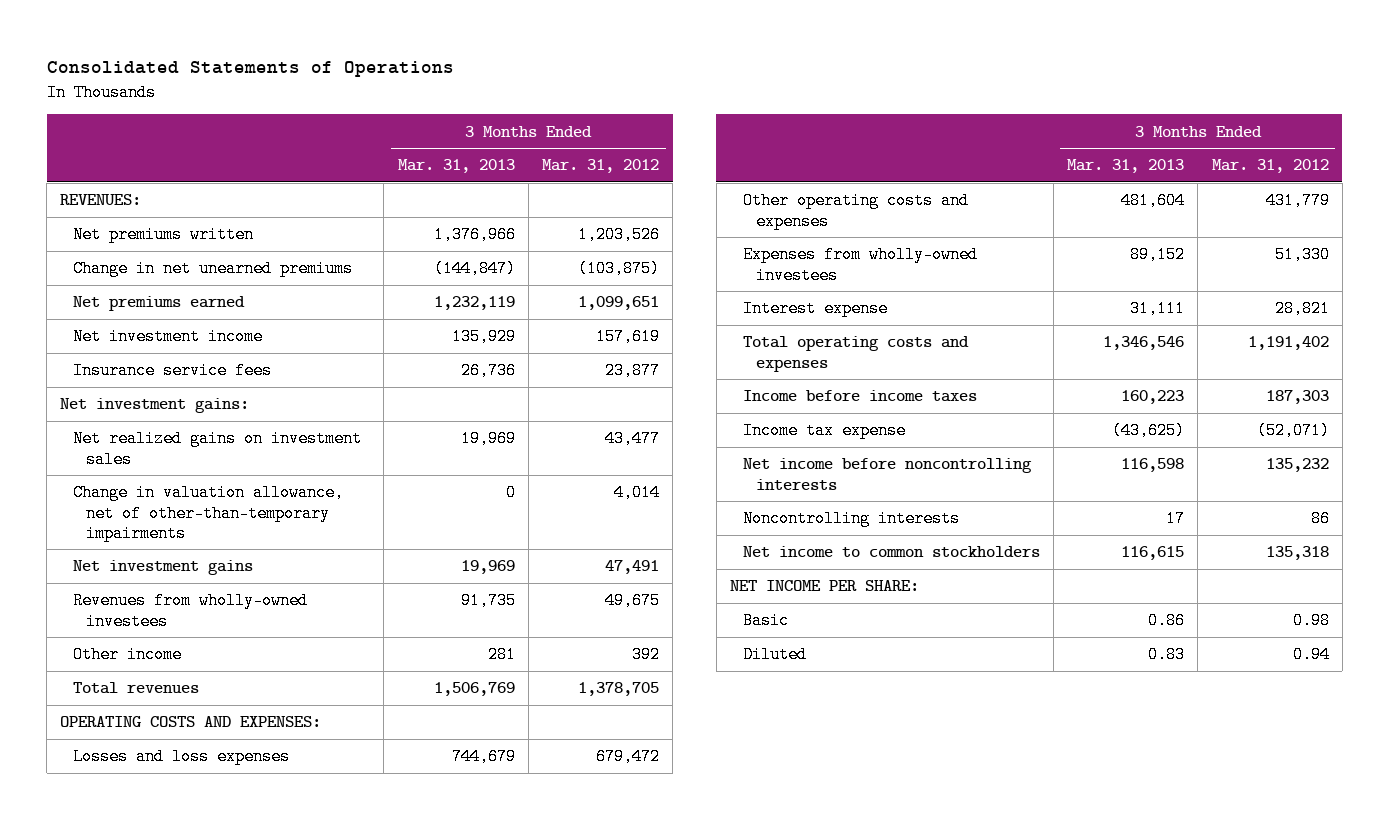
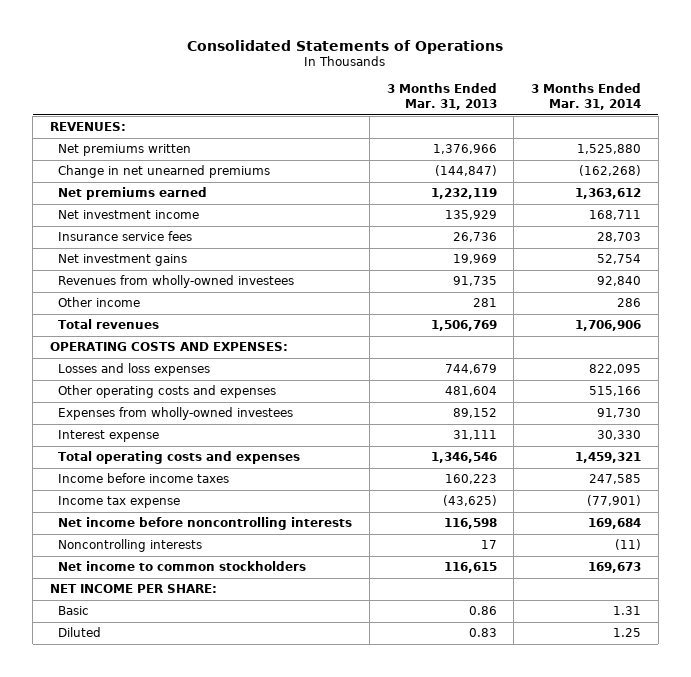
[541,159,659,174] Mar. 31, 2012 -> none
none -> [531,83,642,110] 3 Months Ended Mar. 31, 2014
[60,398,250,414] Net investment gains: -> none
[73,430,363,468] Net realized gains on investment sales -> none
[73,484,345,542] Change in valuation allowance, net of other-than-temporary impairments -> none

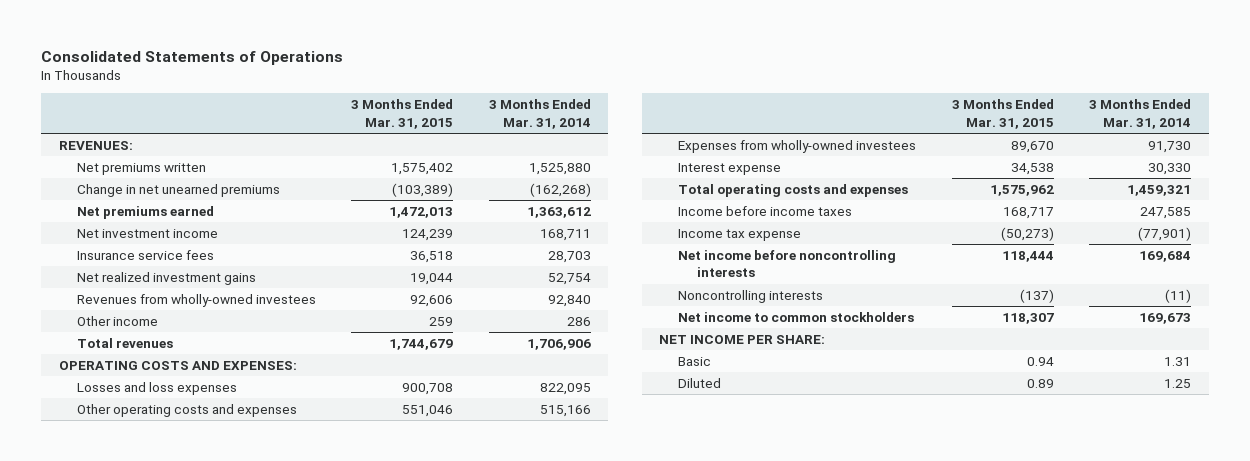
[386,83,497,110] 3 Months Ended Mar. 31, 2013 -> none
none -> [351,99,454,129] 3 Months Ended Mar. 31, 2015
[58,254,188,267] Net investment gains -> [77,271,257,285] Net realized investment gains

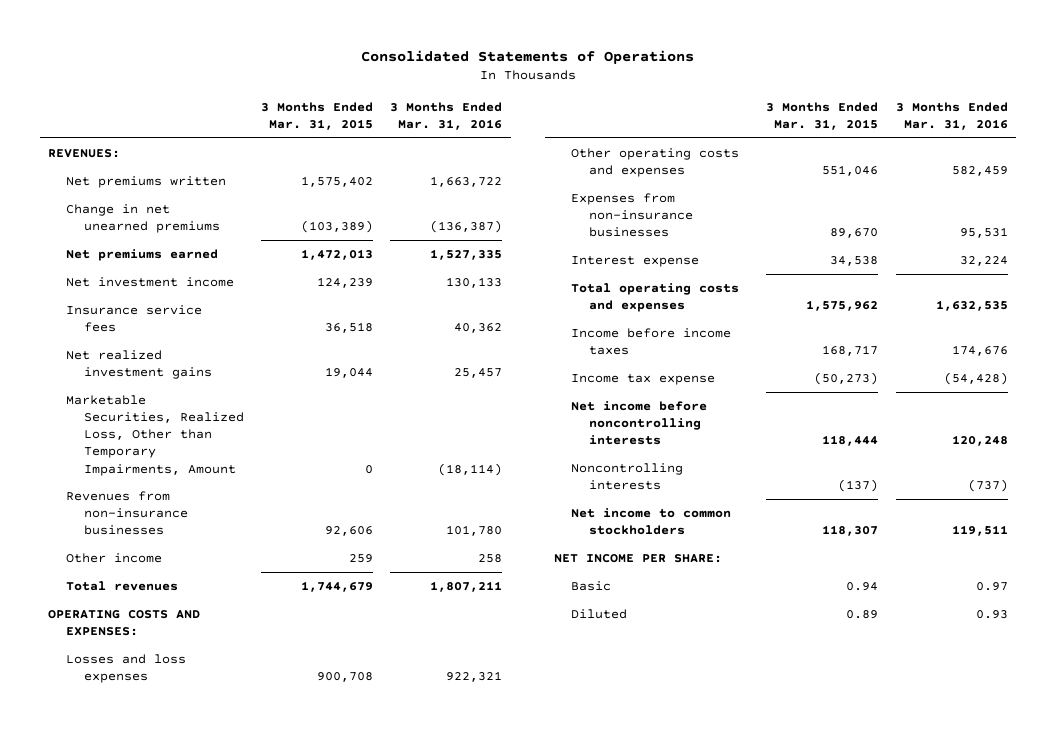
[488,99,591,129] 3 Months Ended Mar. 31, 2014 -> none
none -> [390,101,503,131] 3 Months Ended Mar. 31, 2016
none -> [66,394,244,476] Marketable Securities, Realized Loss, Other than Temporary Impairments, Amount
[77,293,317,307] Revenues from wholly-owned investees -> [66,490,188,536] Revenues from non-insurance businesses
[678,139,917,153] Expenses from wholly-owned investees -> [571,192,694,238] Expenses from non-insurance businesses

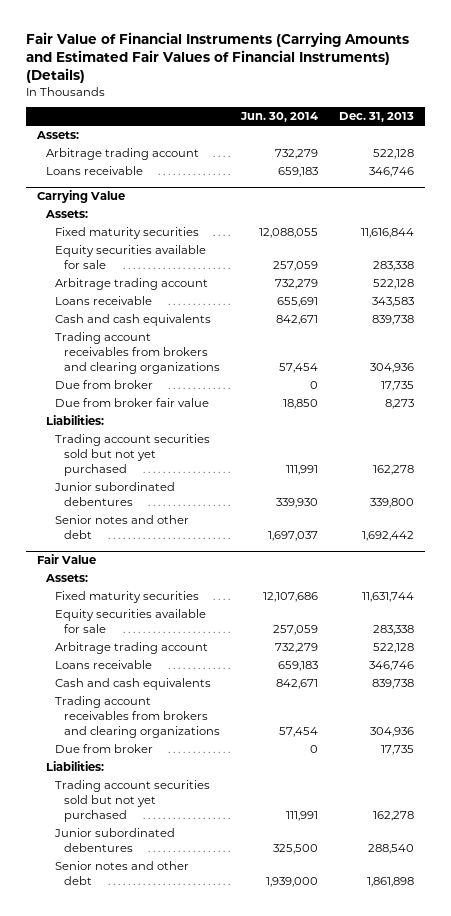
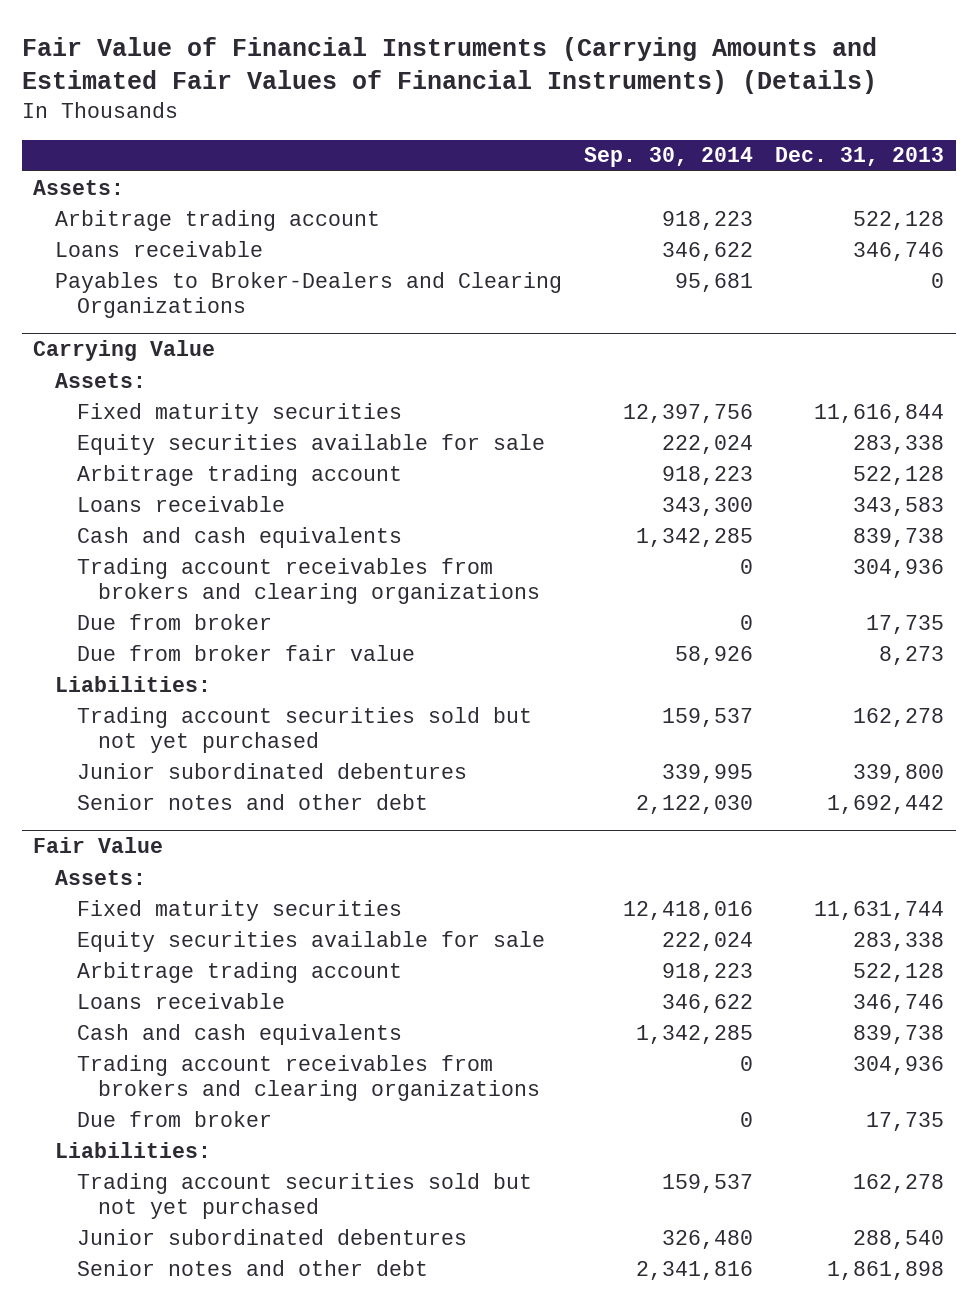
[239,112,318,123] Jun. 30, 2014 -> none
none -> [584,147,754,168] Sep. 30, 2014
none -> [54,271,562,318] Payables to Broker-Dealers and Clearing Organizations

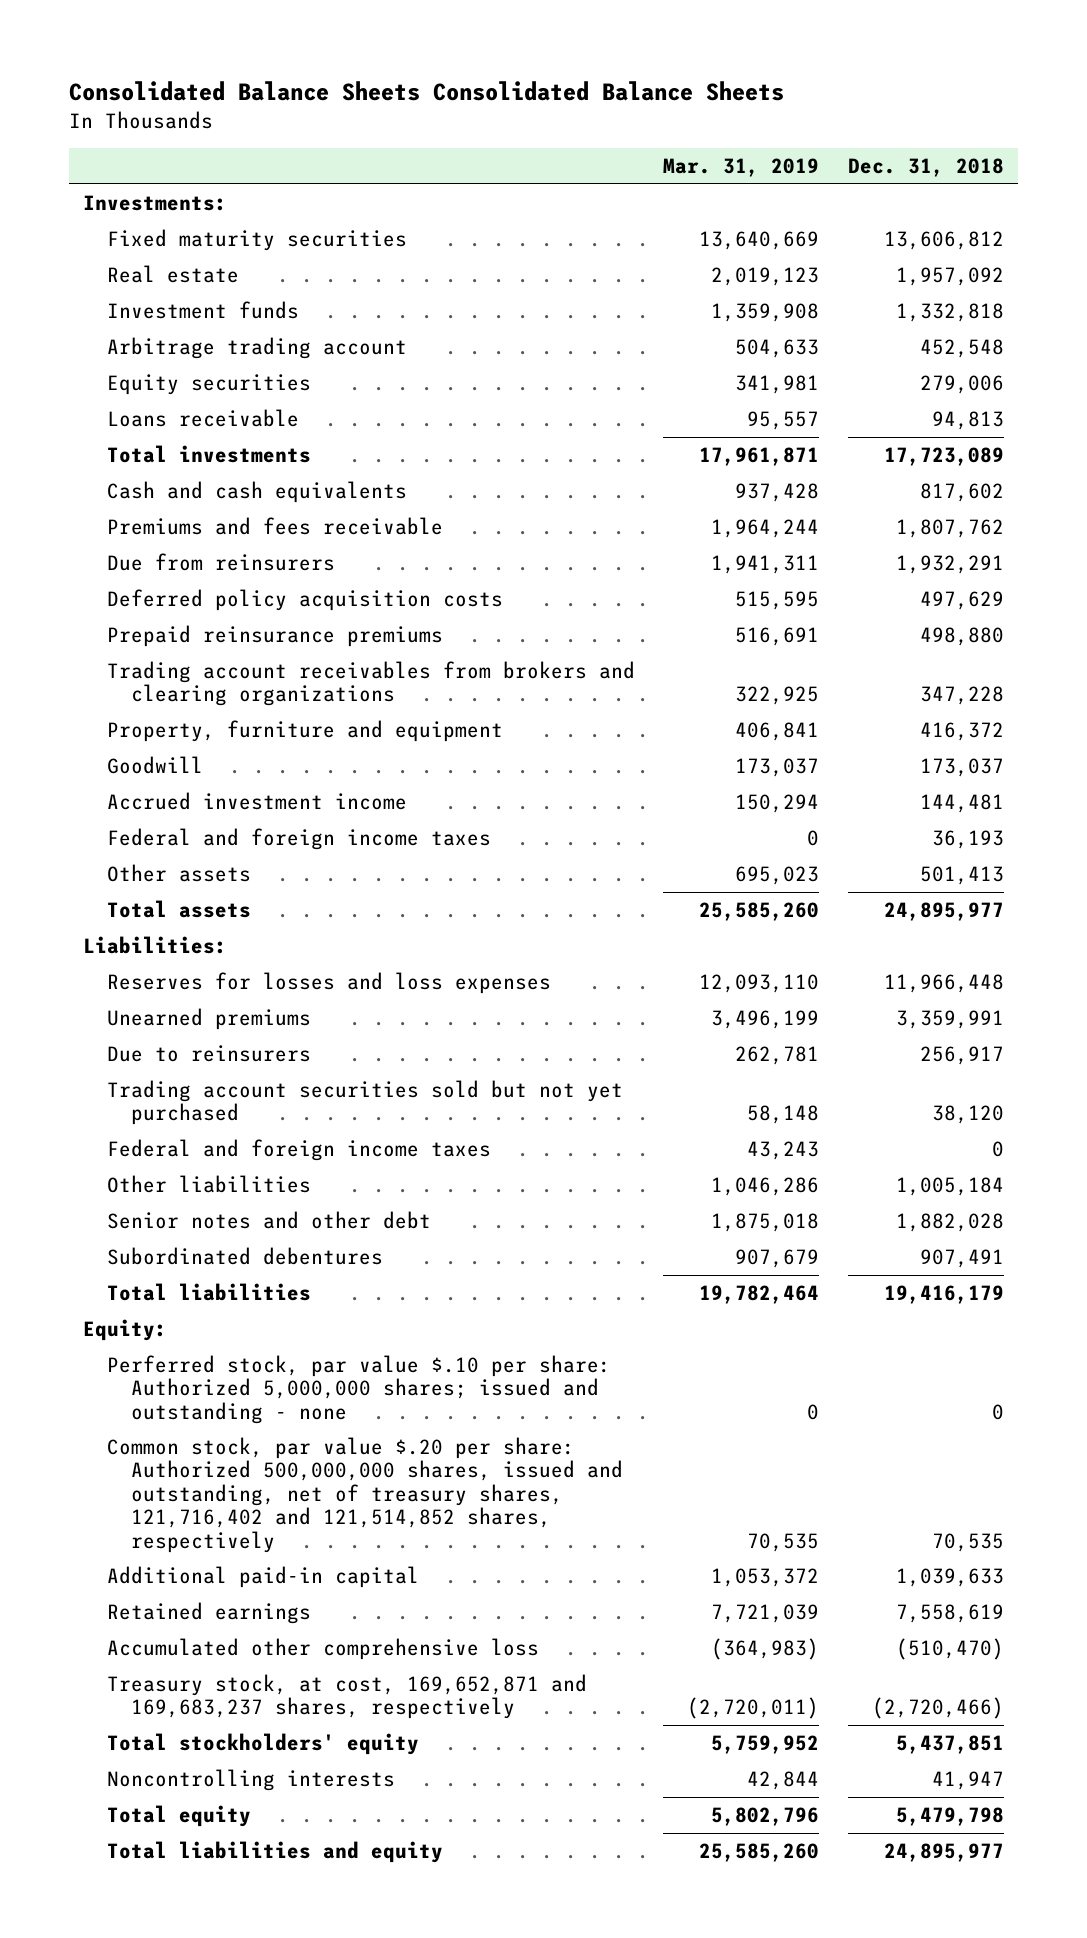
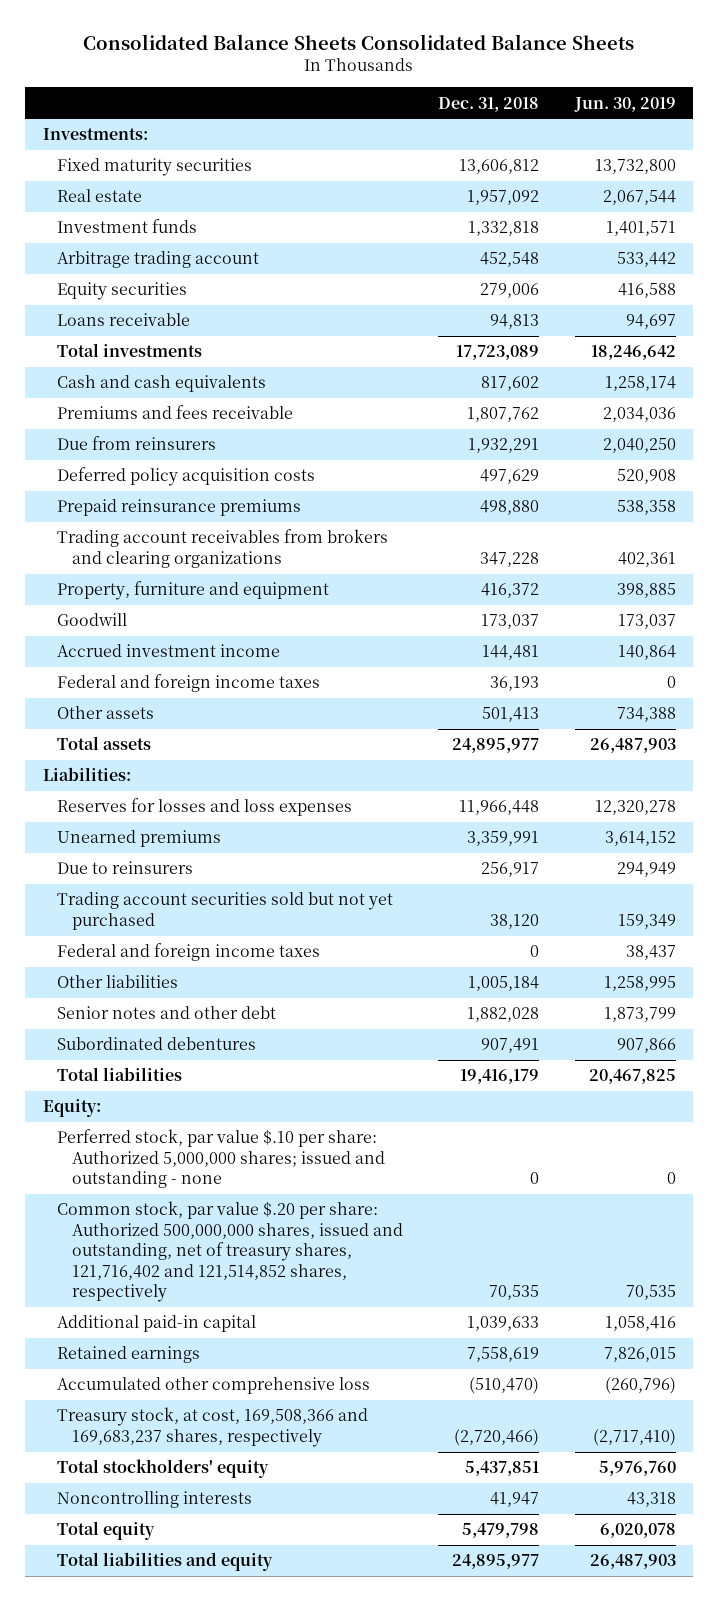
[663,157,820,177] Mar. 31, 2019 -> none
none -> [573,96,676,112] Jun. 30, 2019
[107,1673,588,1720] Treasury stock, at cost, 169,652,871 and 169,683,237 shares, respectively -> [57,1407,369,1447] Treasury stock, at cost, 169,508,366 and 169,683,237 shares, respectively

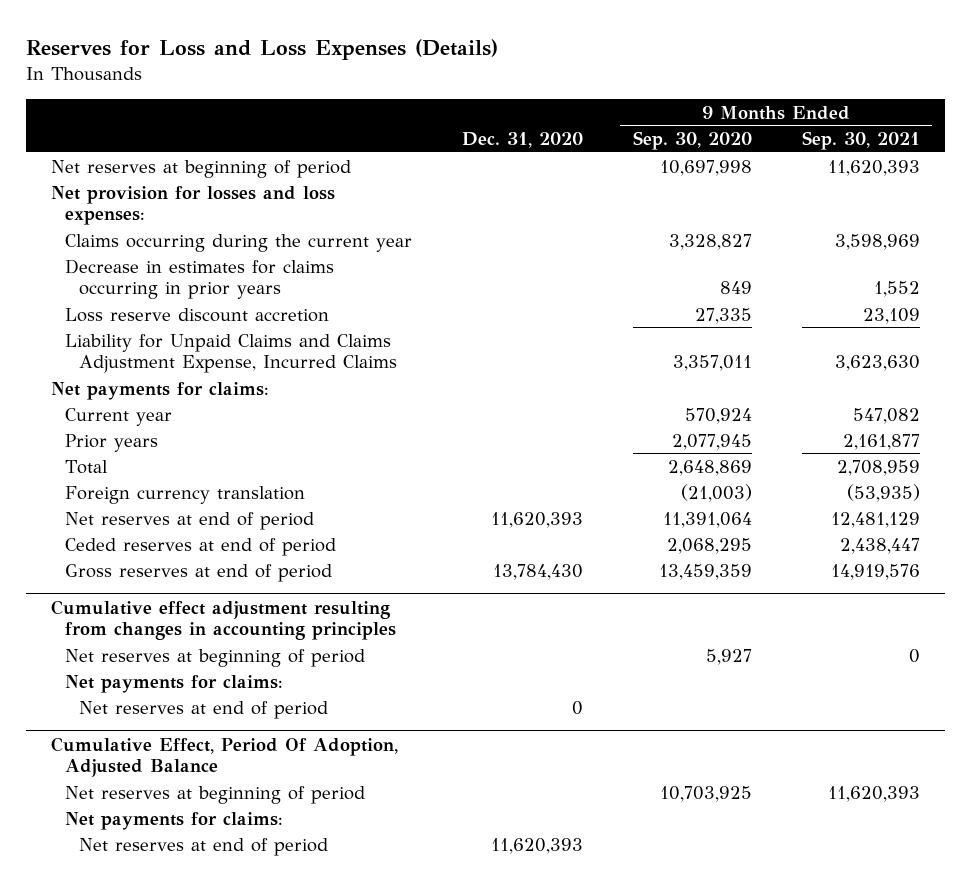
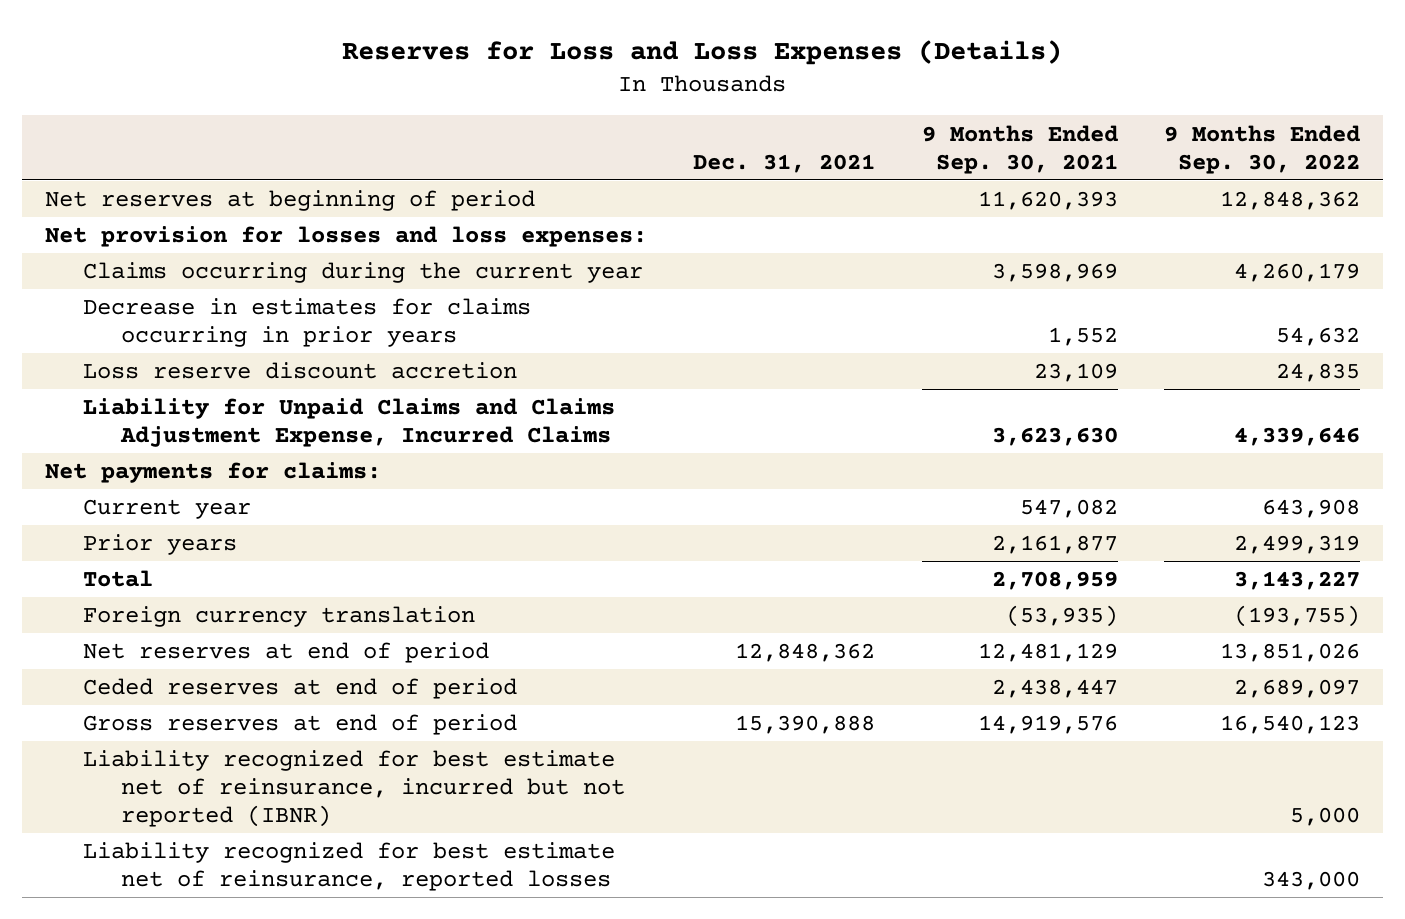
[461,132,583,149] Dec. 31, 2020 -> none
[632,131,752,151] Sep. 30, 2020 -> none
none -> [693,153,876,173] Dec. 31, 2021
none -> [1164,124,1361,174] 9 Months Ended Sep. 30, 2022
[50,599,396,641] Cumulative effect adjustment resulting from changes in accounting principles -> none
[64,648,365,667] Net reserves at beginning of period -> none
[64,674,283,693] Net payments for claims: -> none
[78,700,328,719] Net reserves at end of period -> none
[50,736,398,778] Cumulative Effect, Period Of Adoption, Adjusted Balance -> none
[64,785,365,804] Net reserves at beginning of period -> none
[64,811,283,830] Net payments for claims: -> none
[78,837,328,856] Net reserves at end of period -> none
none -> [82,750,625,828] Liability recognized for best estimate net of reinsurance, incurred but not reported (IBNR)
none -> [82,842,615,892] Liability recognized for best estimate net of reinsurance, reported losses

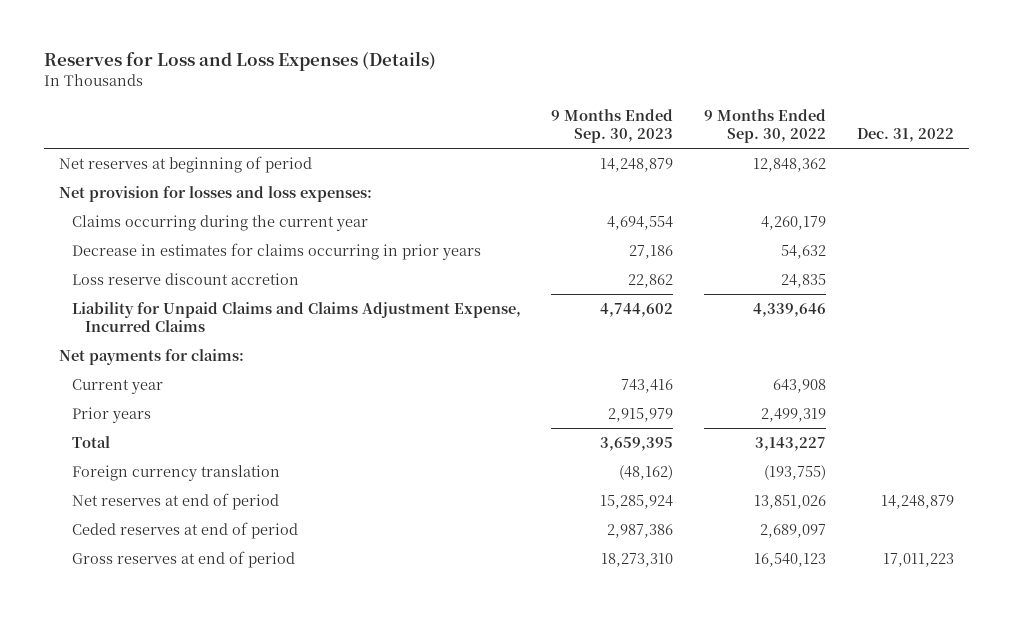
[693,153,876,173] Dec. 31, 2021 -> none
[921,124,1118,174] 9 Months Ended Sep. 30, 2021 -> none
none -> [551,108,674,144] 9 Months Ended Sep. 30, 2023
none -> [856,128,954,143] Dec. 31, 2022
[82,750,625,828] Liability recognized for best estimate net of reinsurance, incurred but not reported (IBNR) -> none
[82,842,615,892] Liability recognized for best estimate net of reinsurance, reported losses -> none

